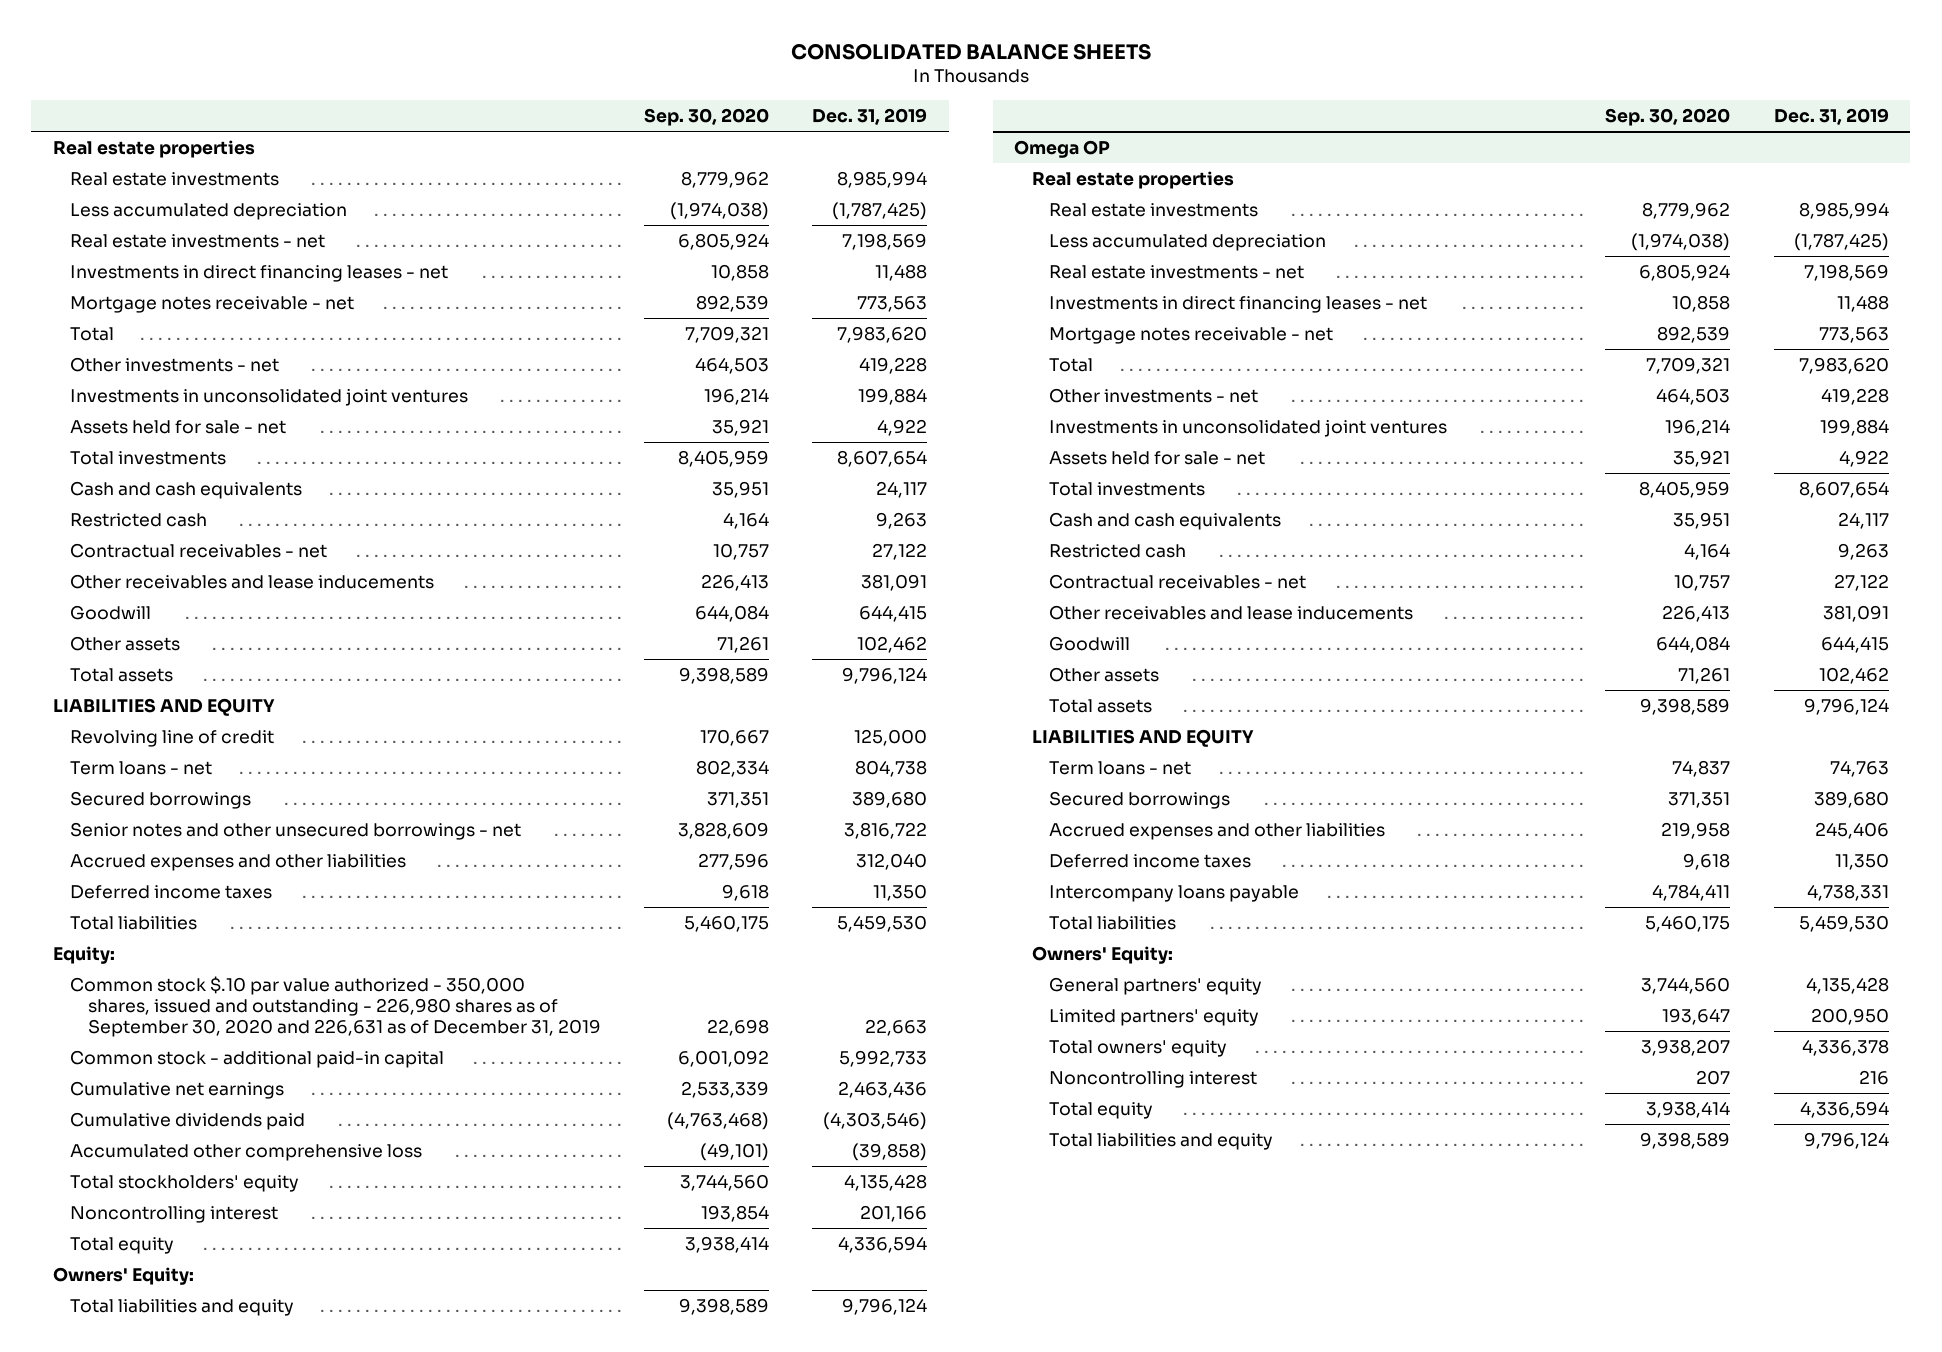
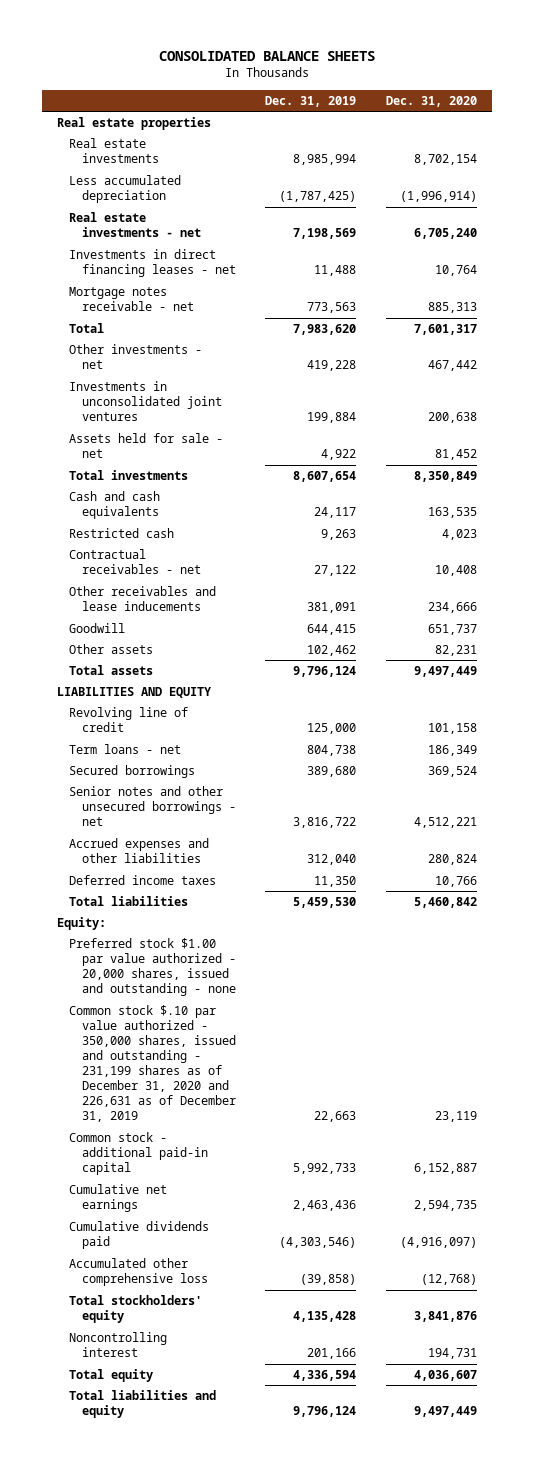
[643,107,769,126] Sep. 30, 2020 -> none
none -> [385,95,477,107] Dec. 31, 2020
none -> [69,938,237,997] Preferred stock $1.00 par value authorized - 20,000 shares, issued and outstanding - none
[70,975,601,1038] Common stock $.10 par value authorized - 350,000 shares, issued and outstanding - 226,980 shares as of September 30, 2020 and 226,631 as of December 31, 2019 -> [69,1005,237,1123] Common stock $.10 par value authorized - 350,000 shares, issued and outstanding - 231,199 shares as of December 31, 2020 and 226,631 as of December 31, 2019
[53,1266,195,1285] Owners' Equity: -> none
[1014,139,1111,158] Omega OP -> none
[1031,170,1234,189] Real estate properties -> none
[1049,202,1259,217] Real estate investments -> none
[1049,233,1327,251] Less accumulated depreciation -> none
[1049,264,1305,279] Real estate investments - net -> none
[1049,295,1428,313] Investments in direct financing leases - net -> none
[1049,326,1334,344] Mortgage notes receivable - net -> none
[1049,357,1094,372] Total -> none
[1049,387,1259,403] Other investments - net -> none
[1049,418,1448,437] Investments in unconsolidated joint ventures -> none
[1049,450,1266,465] Assets held for sale - net -> none
[1049,481,1206,496] Total investments -> none
[1049,511,1282,530] Cash and cash equivalents -> none
[1049,543,1187,558] Restricted cash -> none
[1049,573,1307,589] Contractual receivables - net -> none
[1049,604,1414,620] Other receivables and lease inducements -> none
[1049,635,1131,651] Goodwill -> none
[1049,666,1160,682] Other assets -> none
[1049,698,1153,713] Total assets -> none
[1031,728,1254,747] LIABILITIES AND EQUITY -> none
[1049,760,1192,775] Term loans - net -> none
[1049,790,1231,809] Secured borrowings -> none
[1049,822,1386,840] Accrued expenses and other liabilities -> none
[1049,853,1252,868] Deferred income taxes -> none
[1049,884,1300,902] Intercompany loans payable -> none
[1049,915,1177,930] Total liabilities -> none
[1031,945,1173,964] Owners' Equity: -> none
[1049,976,1263,995] General partners' equity -> none
[1049,1008,1260,1026] Limited partners' equity -> none
[1049,1039,1228,1057] Total owners' equity -> none
[1049,1070,1258,1088] Noncontrolling interest -> none
[1049,1101,1154,1119] Total equity -> none
[1049,1132,1274,1150] Total liabilities and equity -> none

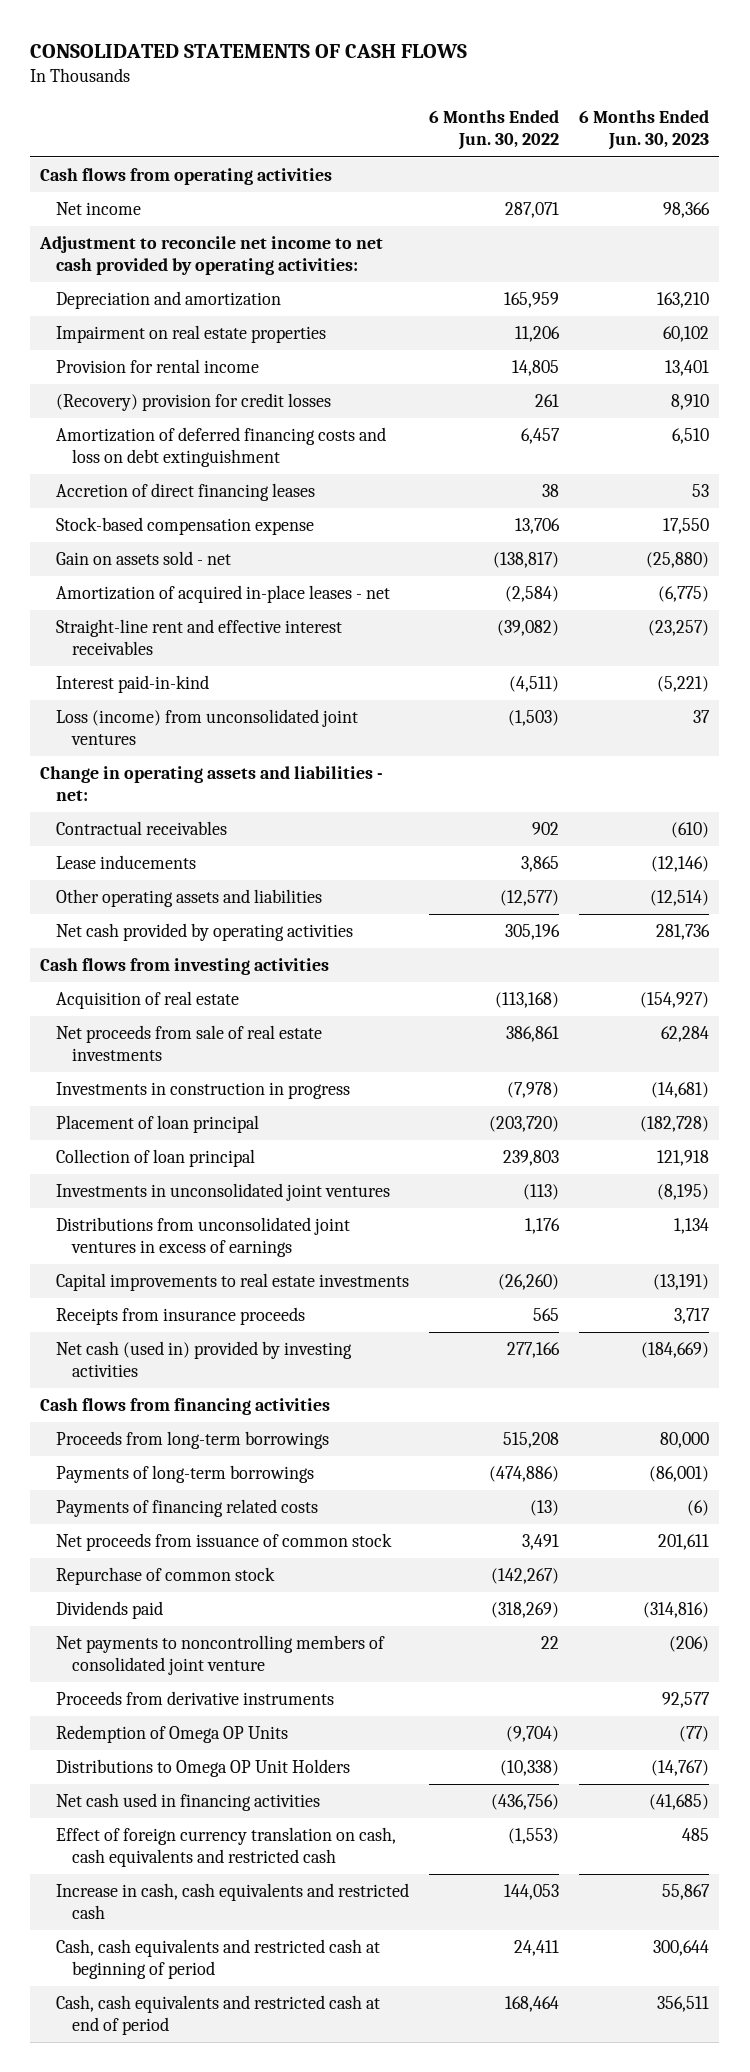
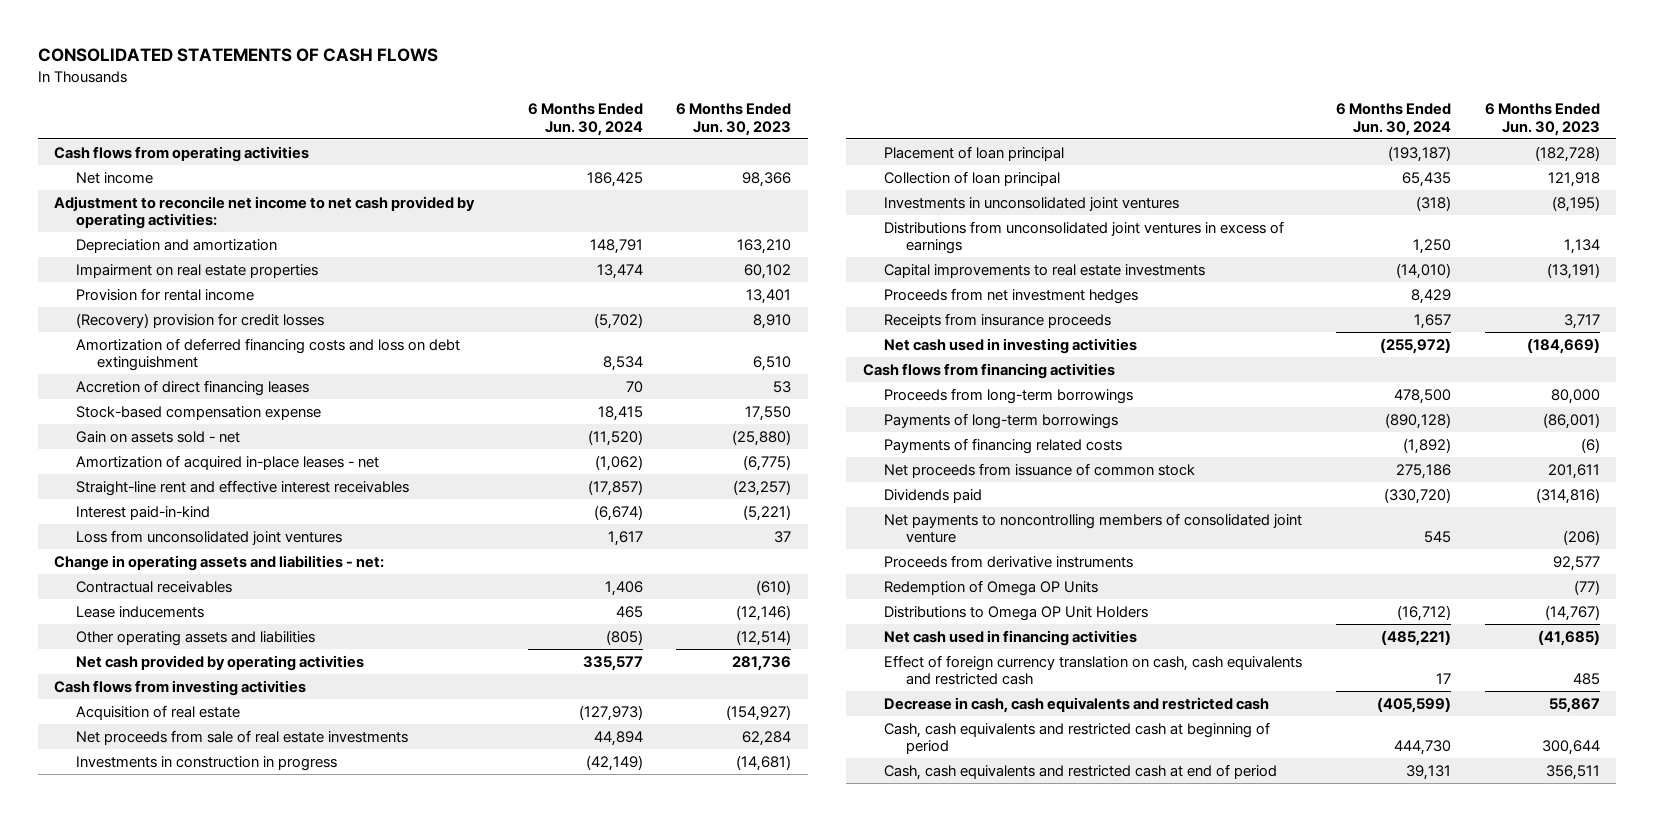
[429,110,560,151] 6 Months Ended Jun. 30, 2022 -> none
none -> [527,103,643,136] 6 Months Ended Jun. 30, 2024
[56,709,359,746] Loss (income) from unconsolidated joint ventures -> [75,529,342,545] Loss from unconsolidated joint ventures
none -> [884,287,1139,304] Proceeds from net investment hedges
[56,1341,353,1378] Net cash (used in) provided by investing activities -> [884,337,1138,354] Net cash used in investing activities
[56,1567,276,1586] Repurchase of common stock -> none
[56,1883,410,1920] Increase in cash, cash equivalents and restricted cash -> [884,696,1270,713] Decrease in cash, cash equivalents and restricted cash

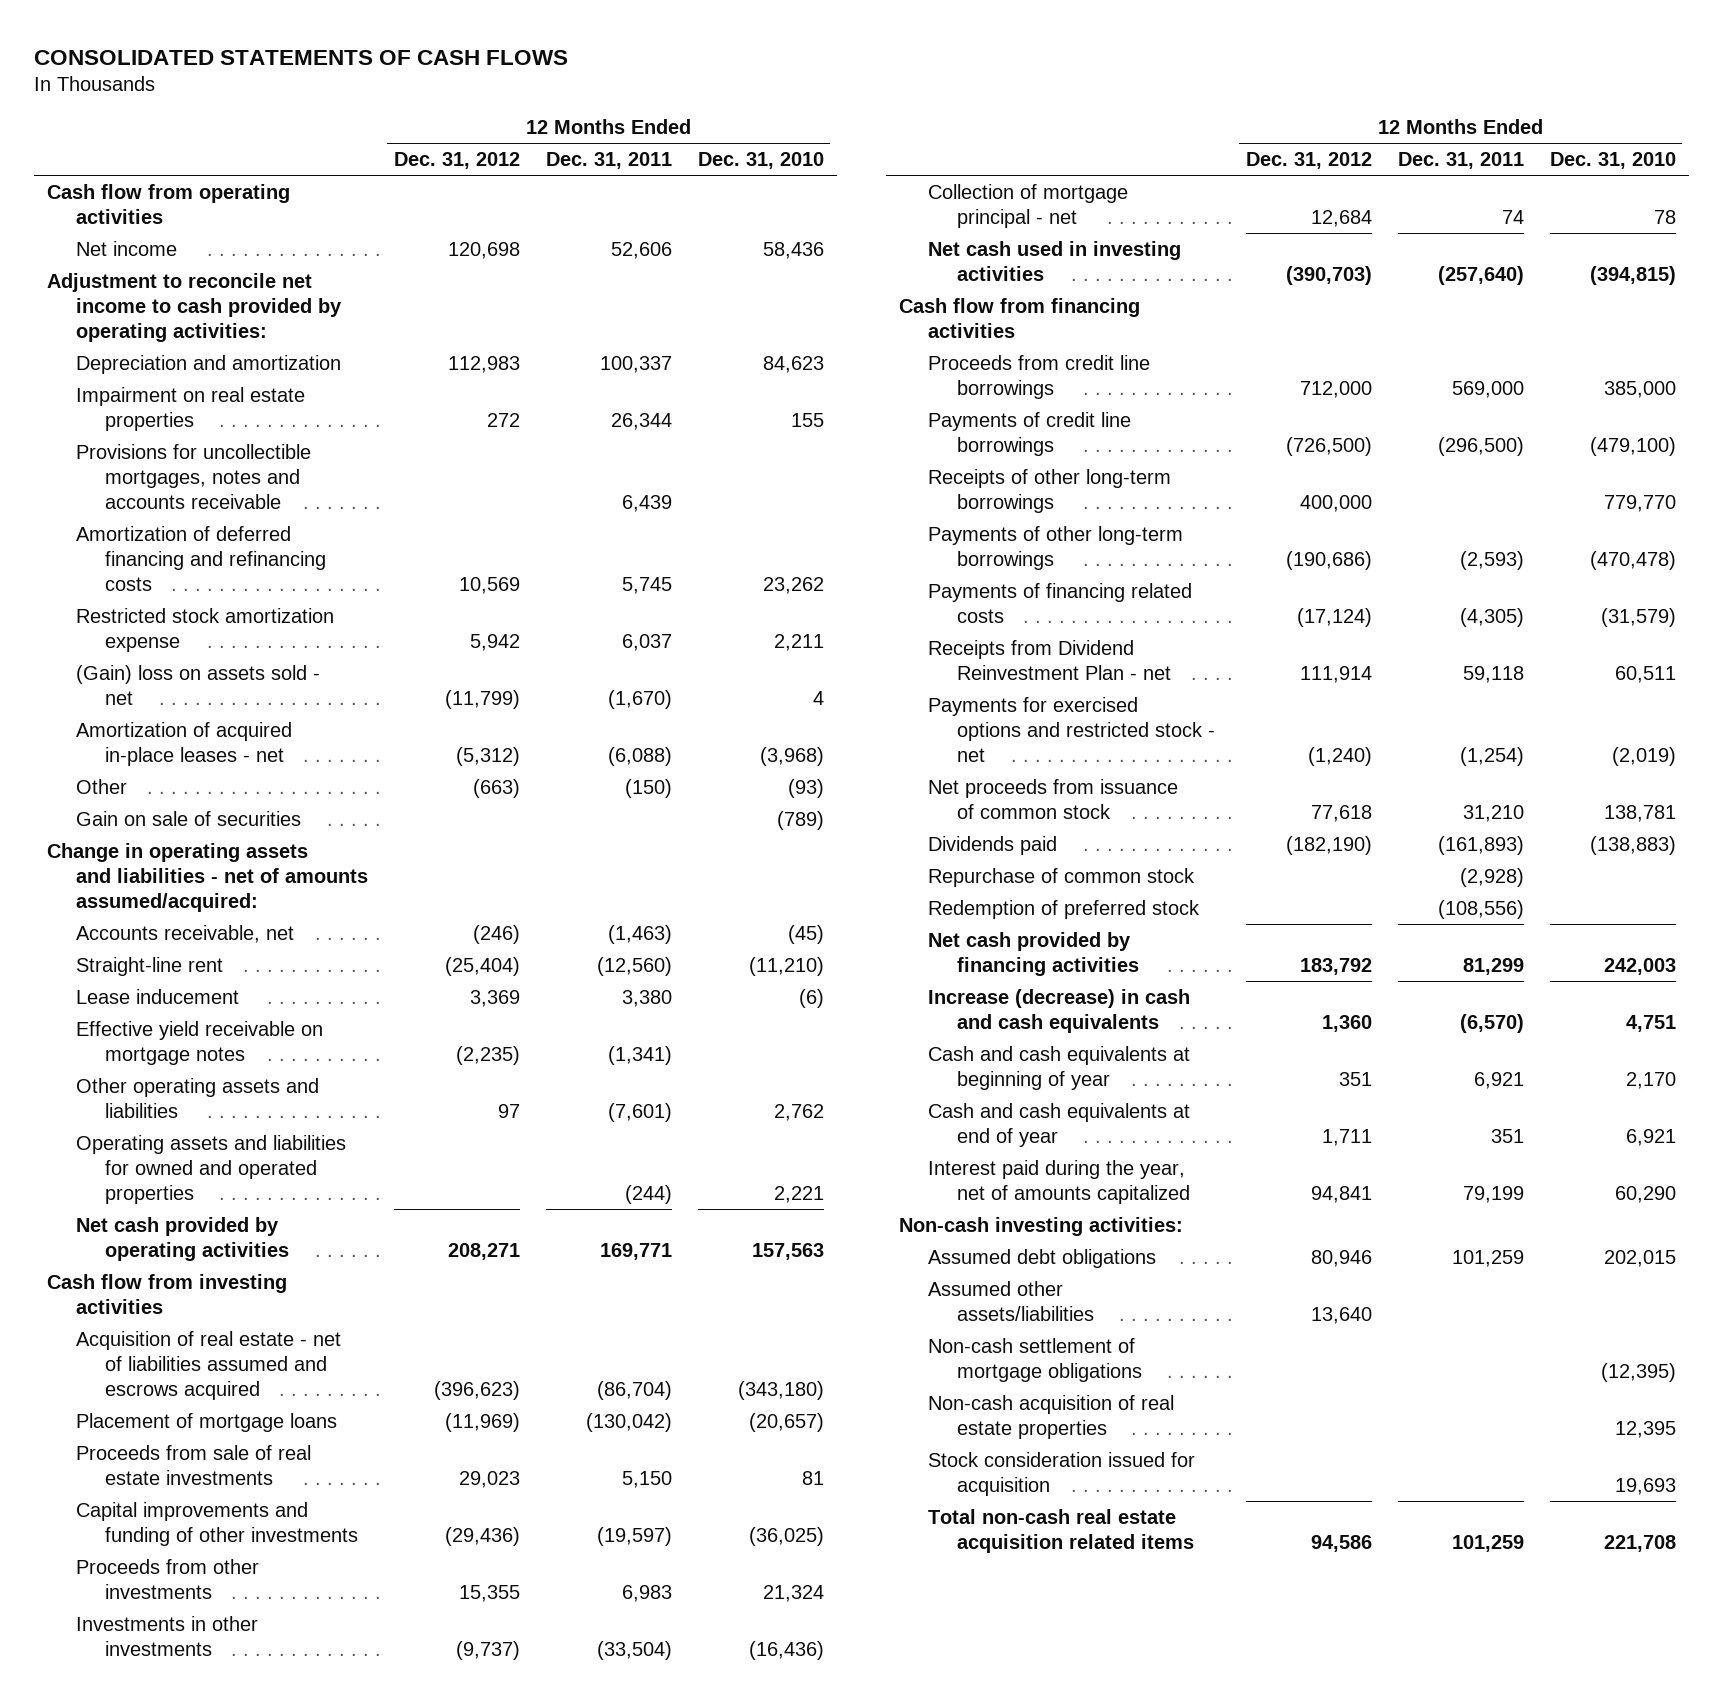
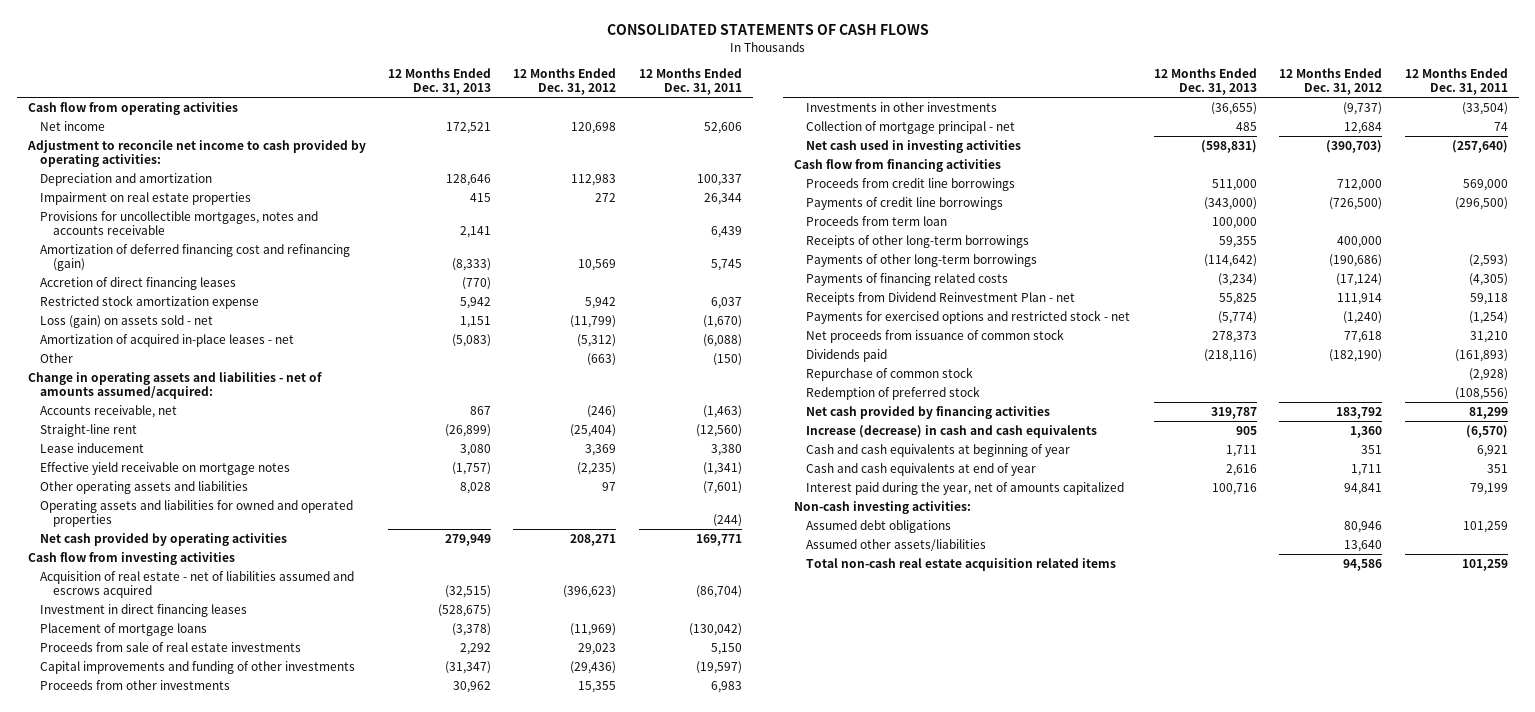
[697,152,824,170] Dec. 31, 2010 -> none
none -> [388,67,492,96] 12 Months Ended Dec. 31, 2013
[75,525,326,591] Amortization of deferred financing and refinancing costs -> [40,244,351,272] Amortization of deferred financing cost and refinancing (gain)
none -> [40,277,237,291] Accretion of direct financing leases
[75,664,320,705] (Gain) loss on assets sold - net -> [40,315,214,329] Loss (gain) on assets sold - net
[75,810,301,826] Gain on sale of securities -> none
none -> [40,604,248,618] Investment in direct financing leases
none -> [806,216,948,227] Proceeds from term loan
[927,1337,1142,1382] Non-cash settlement of mortgage obligations -> none
[927,1394,1174,1439] Non-cash acquisition of real estate properties -> none
[927,1451,1195,1496] Stock consideration issued for acquisition -> none

